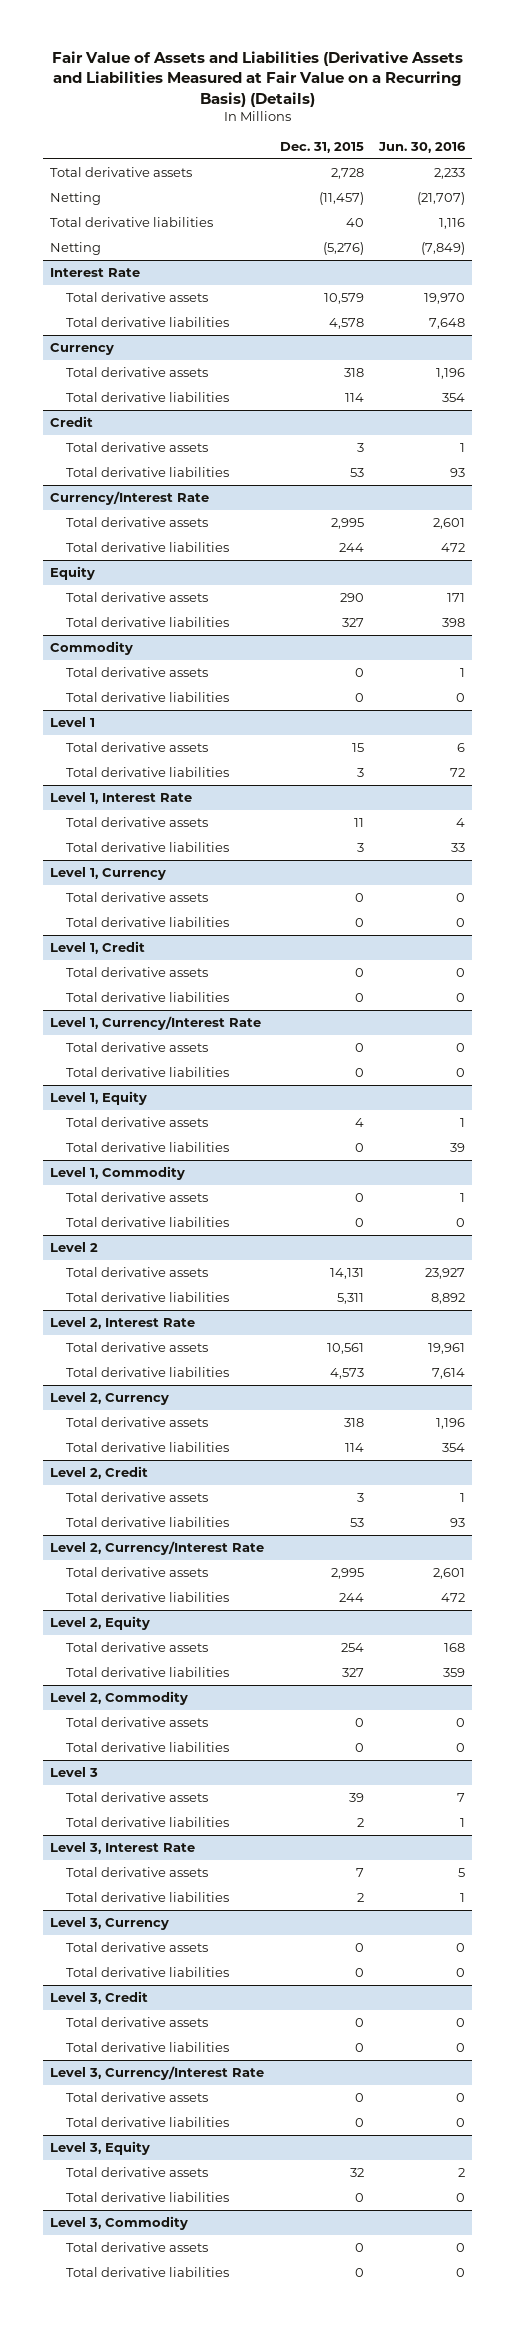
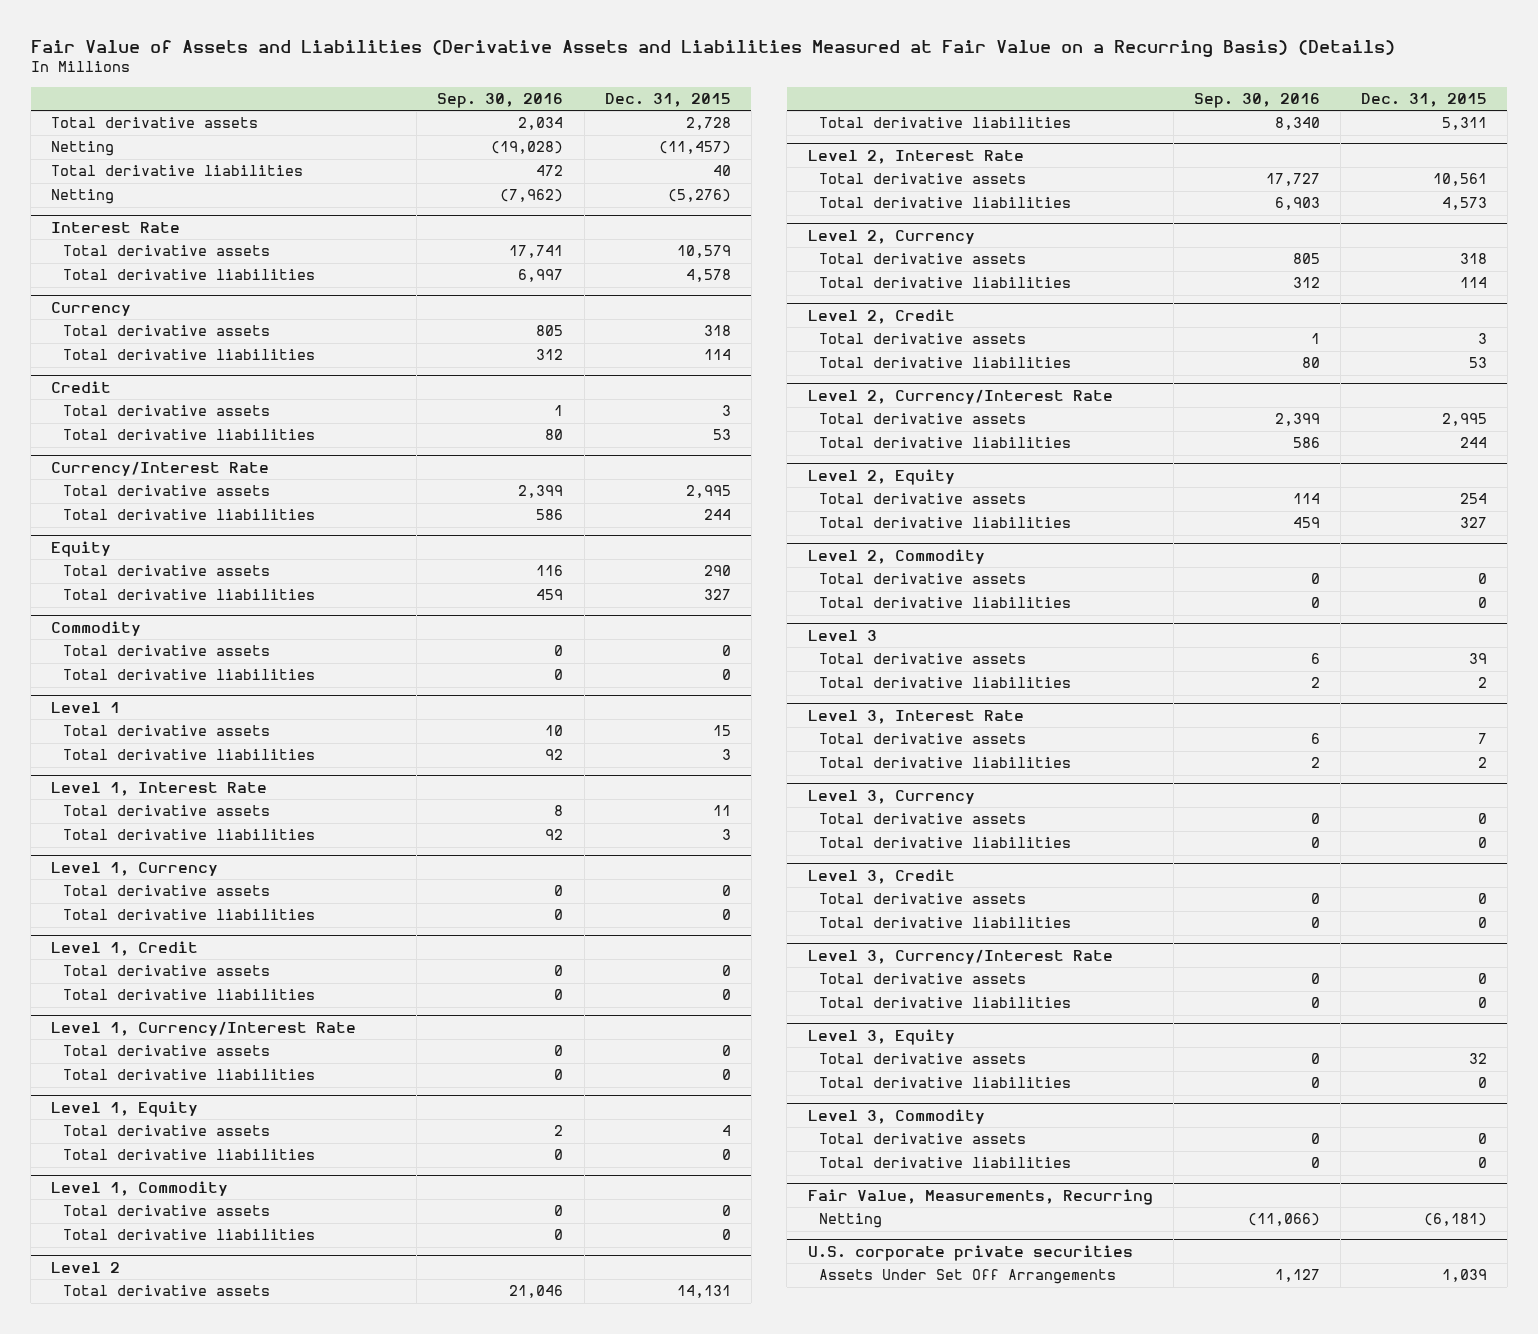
[377,142,466,154] Jun. 30, 2016 -> none
none -> [437,92,564,108] Sep. 30, 2016
none -> [807,1188,1153,1205] Fair Value, Measurements, Recurring
none -> [819,1213,883,1229] Netting
none -> [807,1244,1133,1261] U.S. corporate private securities
none -> [819,1269,1117,1285] Assets Under Set Off Arrangements

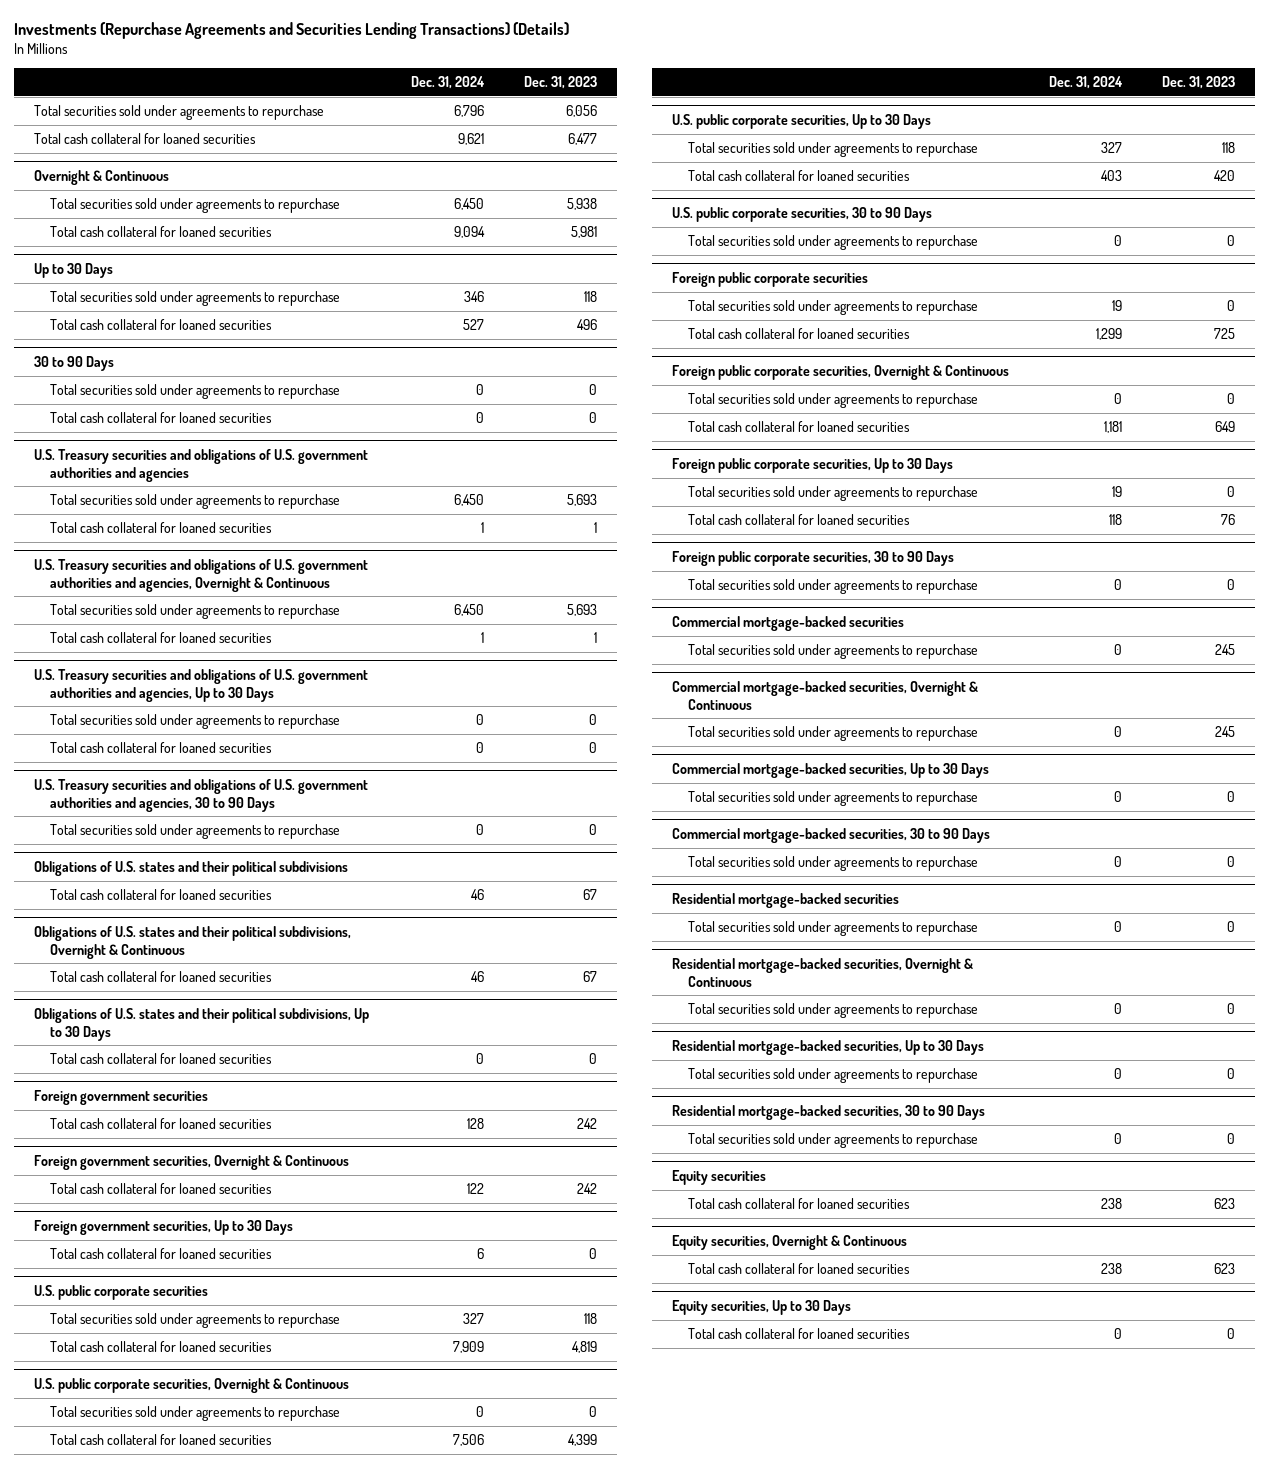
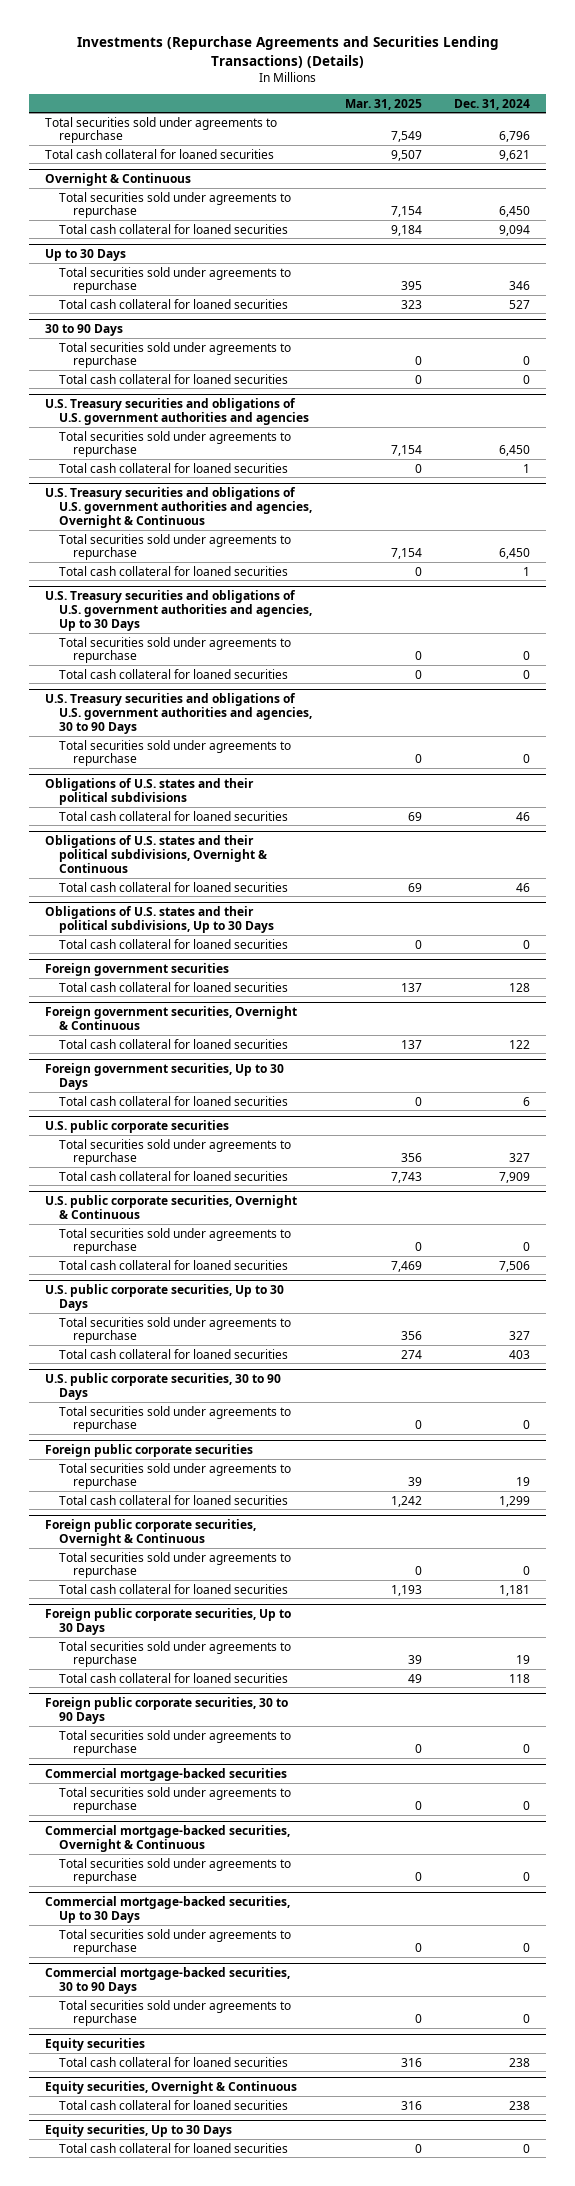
[524,75,598,89] Dec. 31, 2023 -> none
none -> [344,98,422,110] Mar. 31, 2025
[671,892,899,908] Residential mortgage-backed securities -> none
[687,920,978,936] Total securities sold under agreements to repurchase -> none
[671,957,973,987] Residential mortgage-backed securities, Overnight & Continuous -> none
[687,1002,978,1018] Total securities sold under agreements to repurchase -> none
[671,1039,984,1055] Residential mortgage-backed securities, Up to 30 Days -> none
[687,1067,978,1083] Total securities sold under agreements to repurchase -> none
[671,1104,985,1120] Residential mortgage-backed securities, 30 to 90 Days -> none
[687,1132,978,1148] Total securities sold under agreements to repurchase -> none

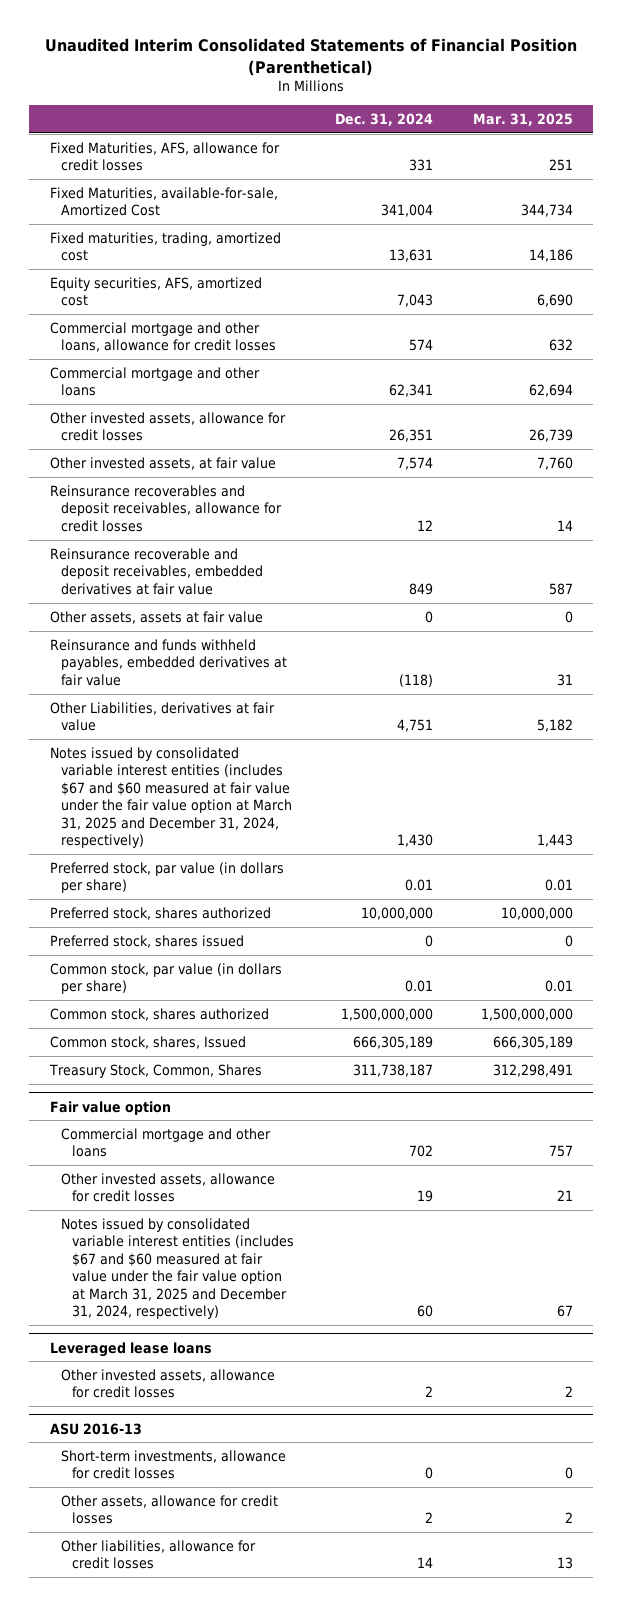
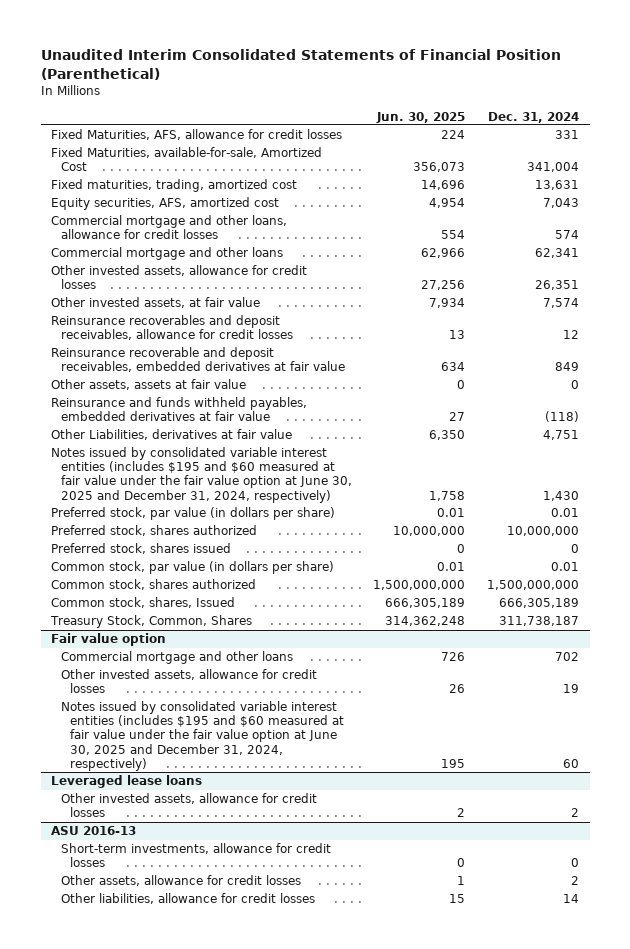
[473,113,574,127] Mar. 31, 2025 -> none
none -> [376,111,466,123] Jun. 30, 2025
[49,746,292,849] Notes issued by consolidated variable interest entities (includes $67 and $60 measured at fair value under the fair value option at March 31, 2025 and December 31, 2024, respectively) -> [51,447,352,503] Notes issued by consolidated variable interest entities (includes $195 and $60 measured at fair value under the fair value option at June 30, 2025 and December 31, 2024, respectively)
[60,1217,295,1320] Notes issued by consolidated variable interest entities (includes $67 and $60 measured at fair value under the fair value option at March 31, 2025 and December 31, 2024, respectively) -> [60,701,344,771] Notes issued by consolidated variable interest entities (includes $195 and $60 measured at fair value under the fair value option at June 30, 2025 and December 31, 2024, respectively)

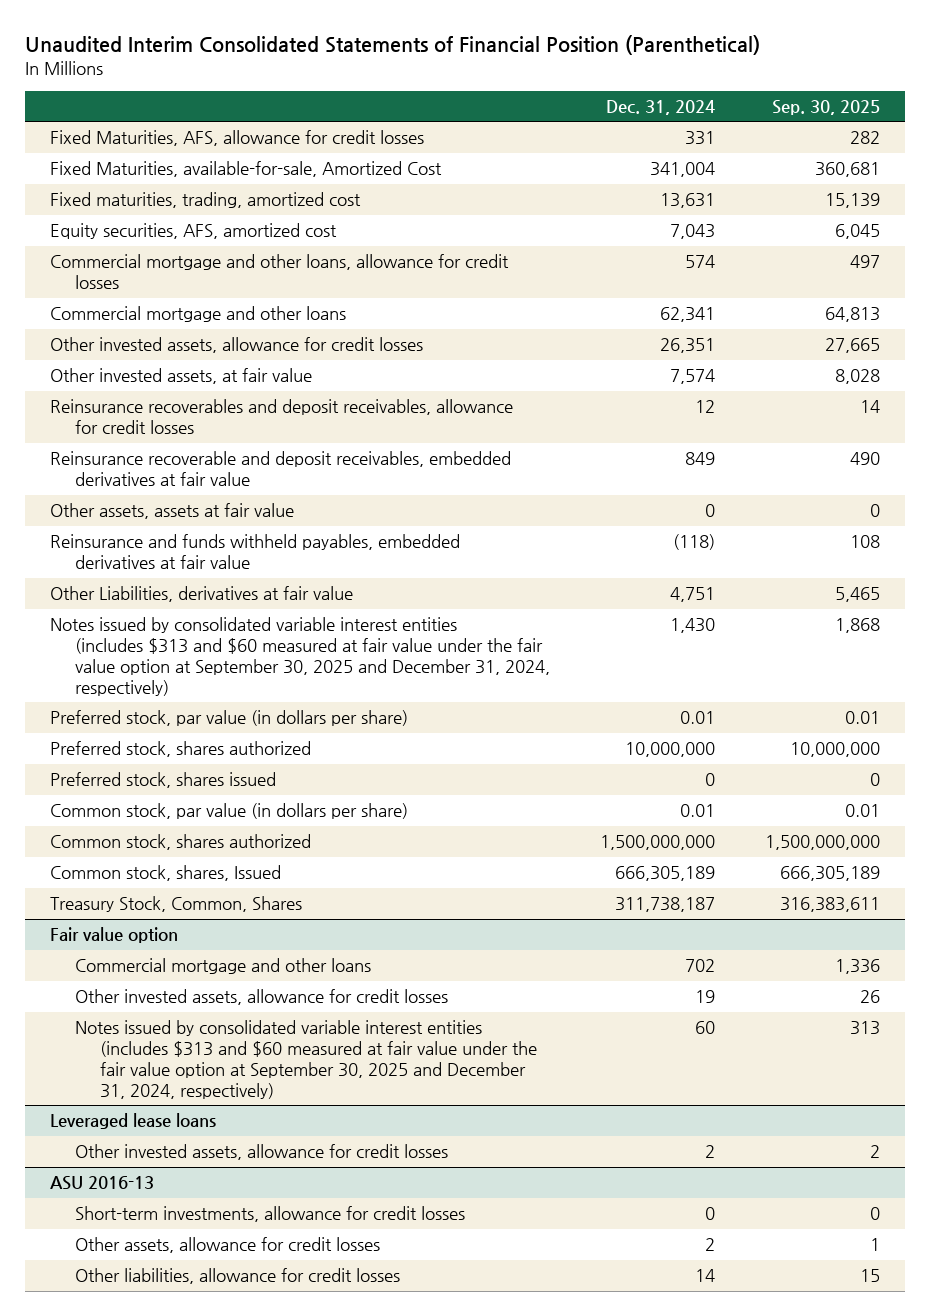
[376,111,466,123] Jun. 30, 2025 -> none
none -> [772,100,881,116] Sep. 30, 2025
[51,447,352,503] Notes issued by consolidated variable interest entities (includes $195 and $60 measured at fair value under the fair value option at June 30, 2025 and December 31, 2024, respectively) -> [49,617,550,697] Notes issued by consolidated variable interest entities (includes $313 and $60 measured at fair value under the fair value option at September 30, 2025 and December 31, 2024, respectively)
[60,701,344,771] Notes issued by consolidated variable interest entities (includes $195 and $60 measured at fair value under the fair value option at June 30, 2025 and December 31, 2024, respectively) -> [74,1020,538,1100] Notes issued by consolidated variable interest entities (includes $313 and $60 measured at fair value under the fair value option at September 30, 2025 and December 31, 2024, respectively)

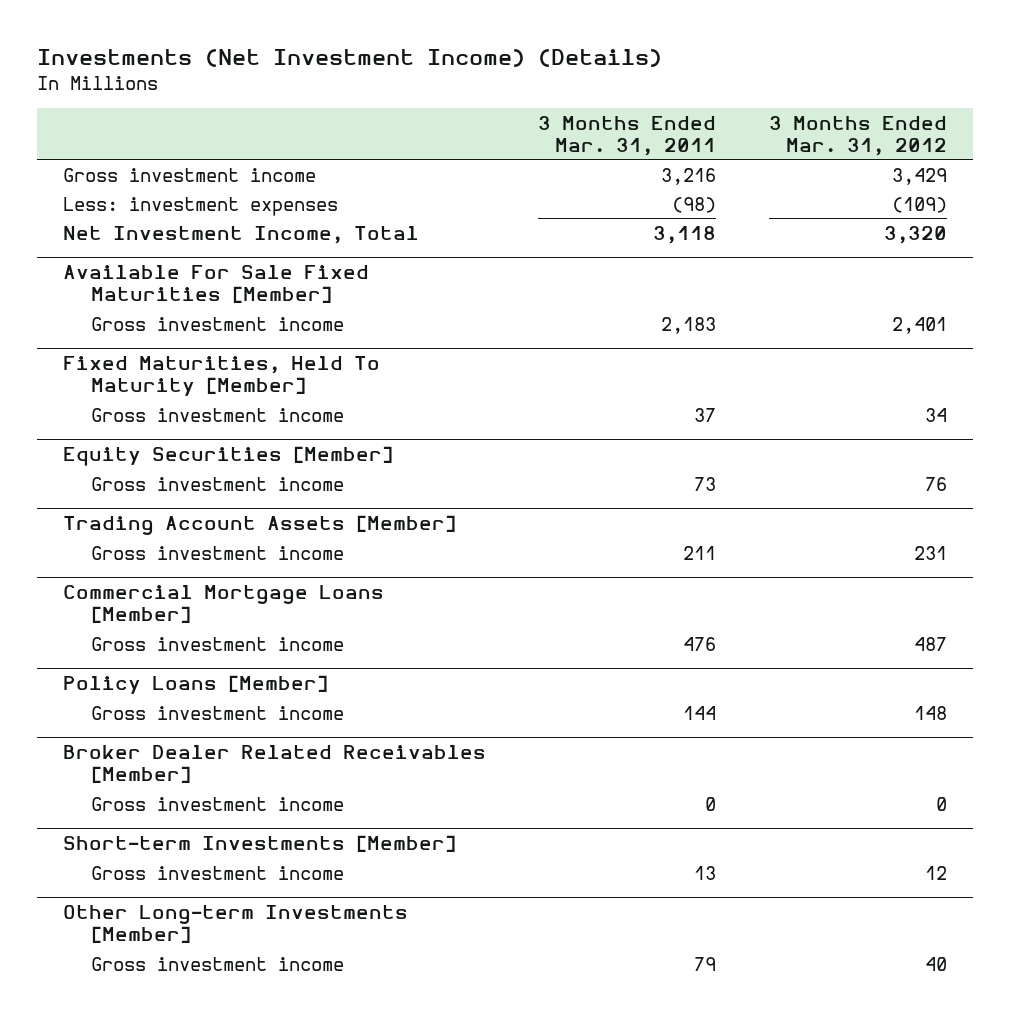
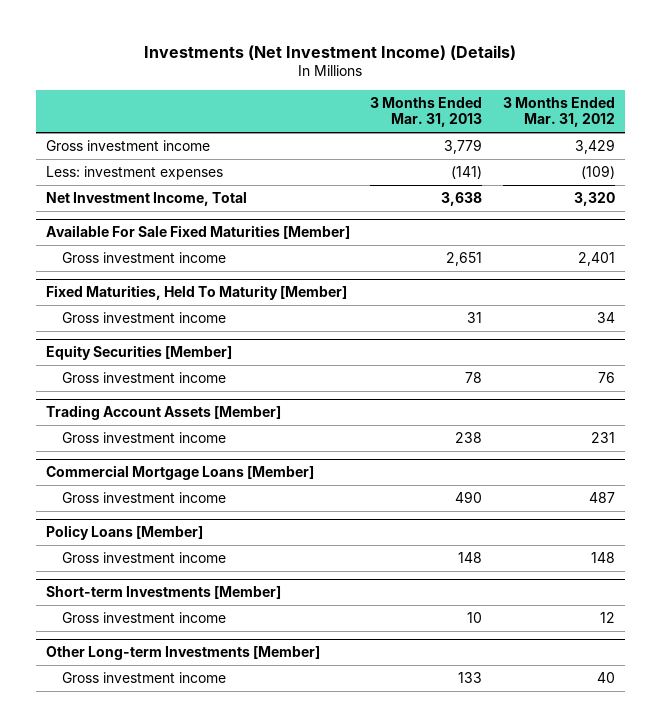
[538,116,717,156] 3 Months Ended Mar. 31, 2011 -> none
none -> [370,96,483,128] 3 Months Ended Mar. 31, 2013
[63,745,487,784] Broker Dealer Related Receivables [Member] -> none
[90,796,344,811] Gross investment income -> none

